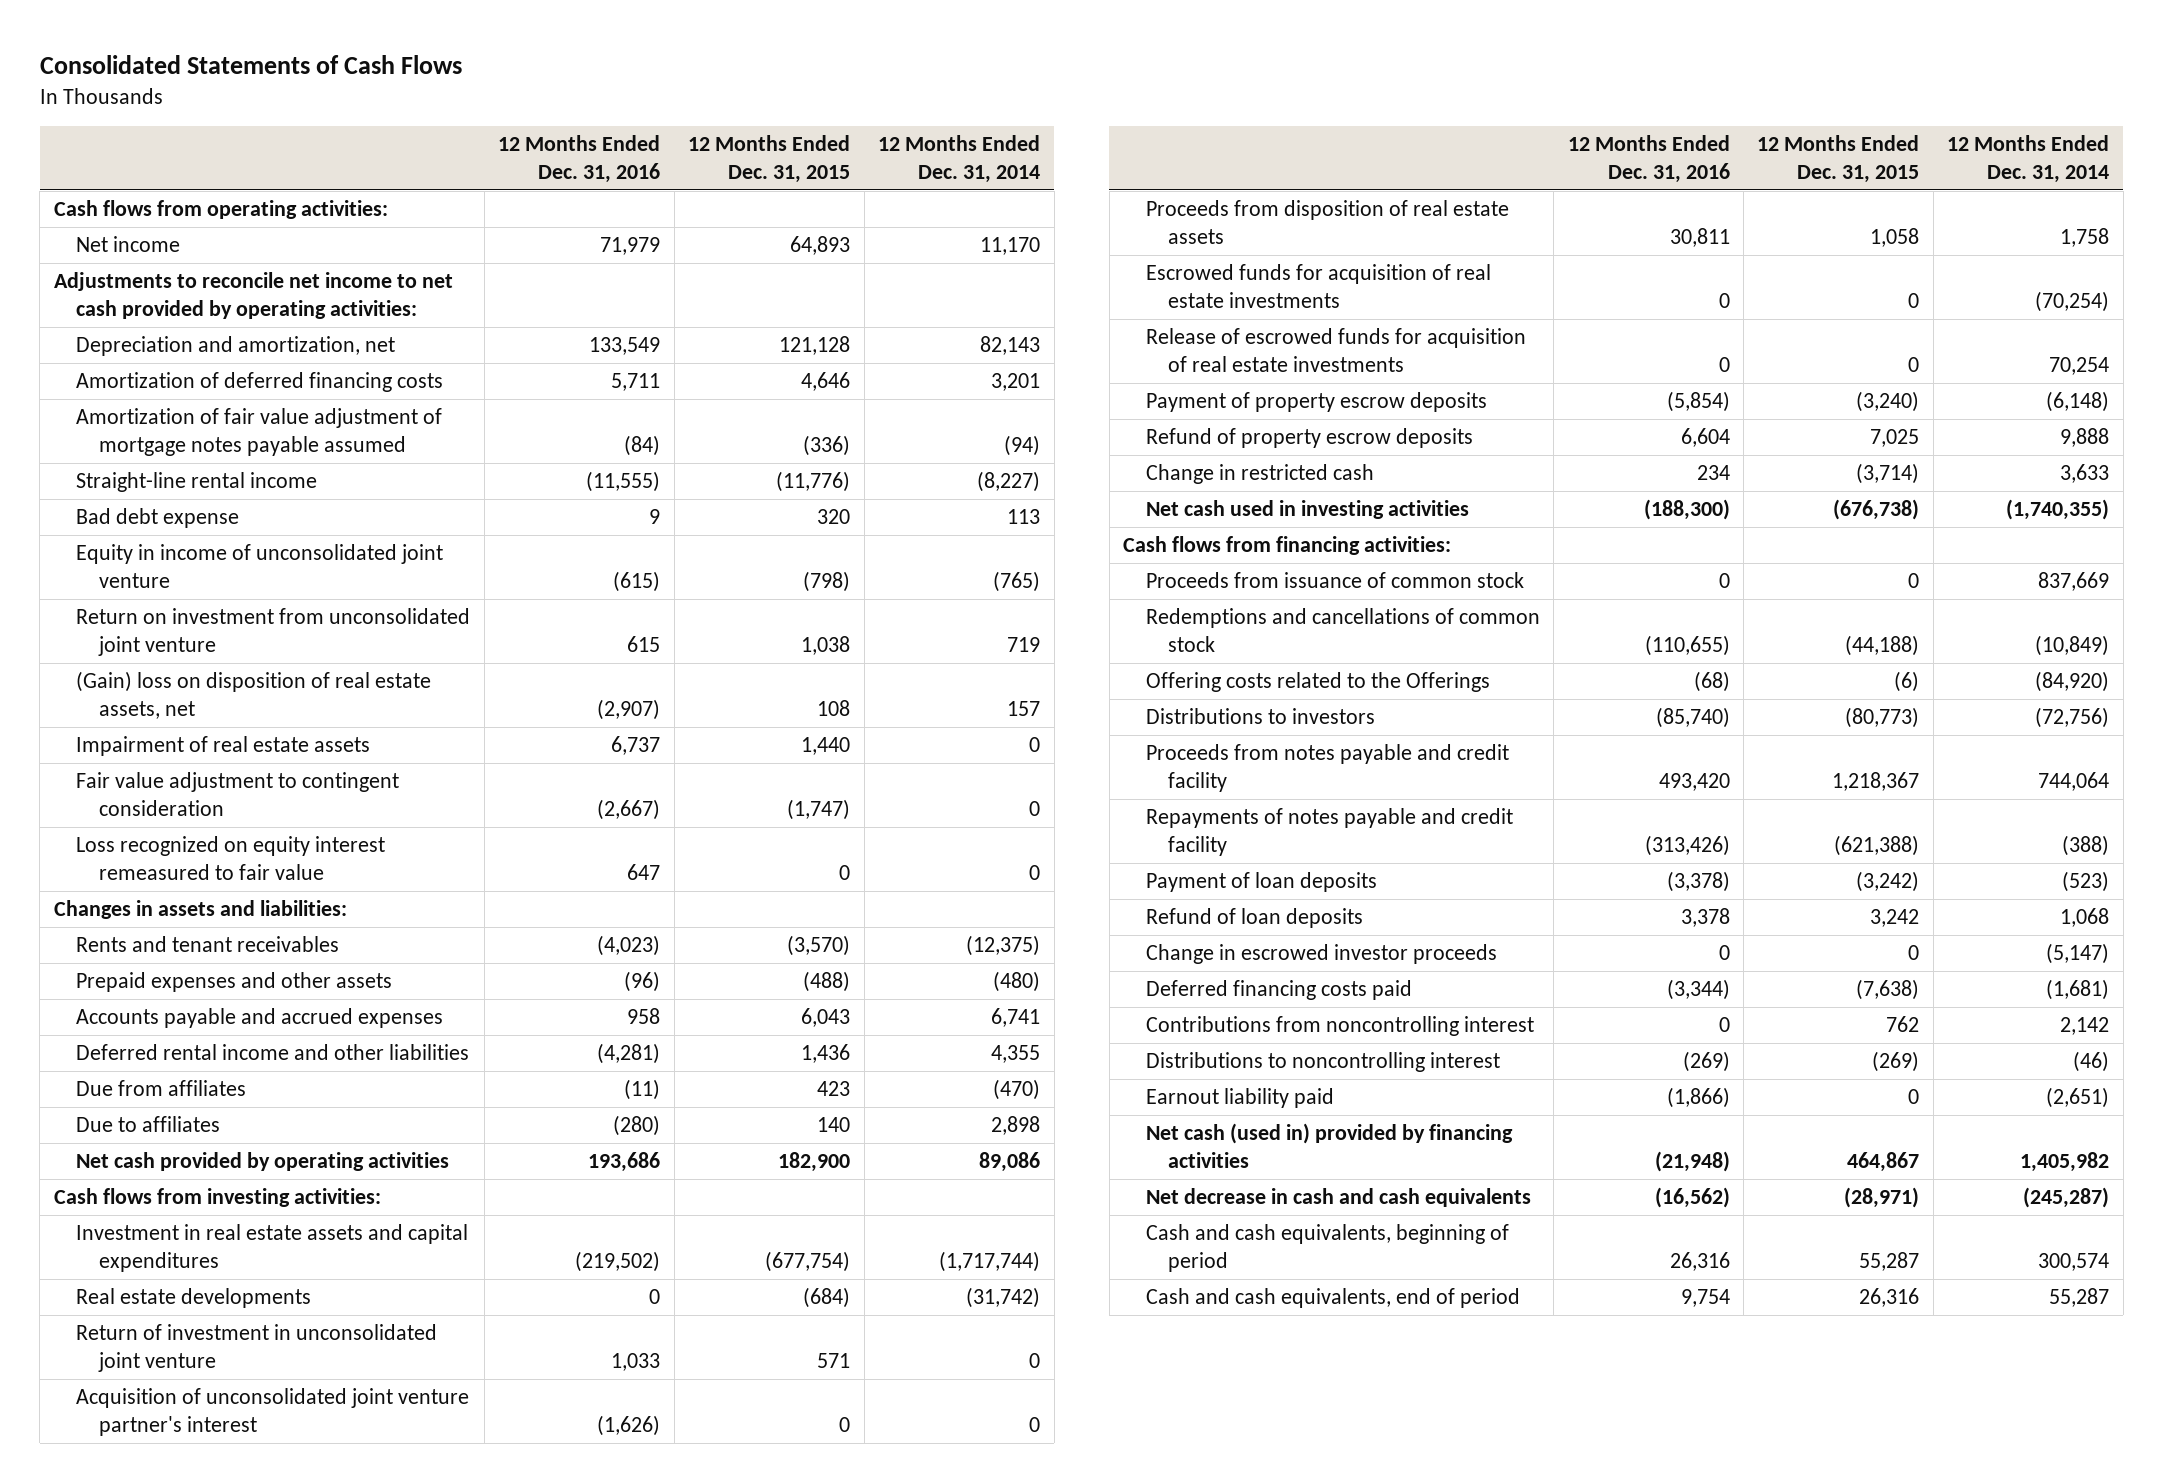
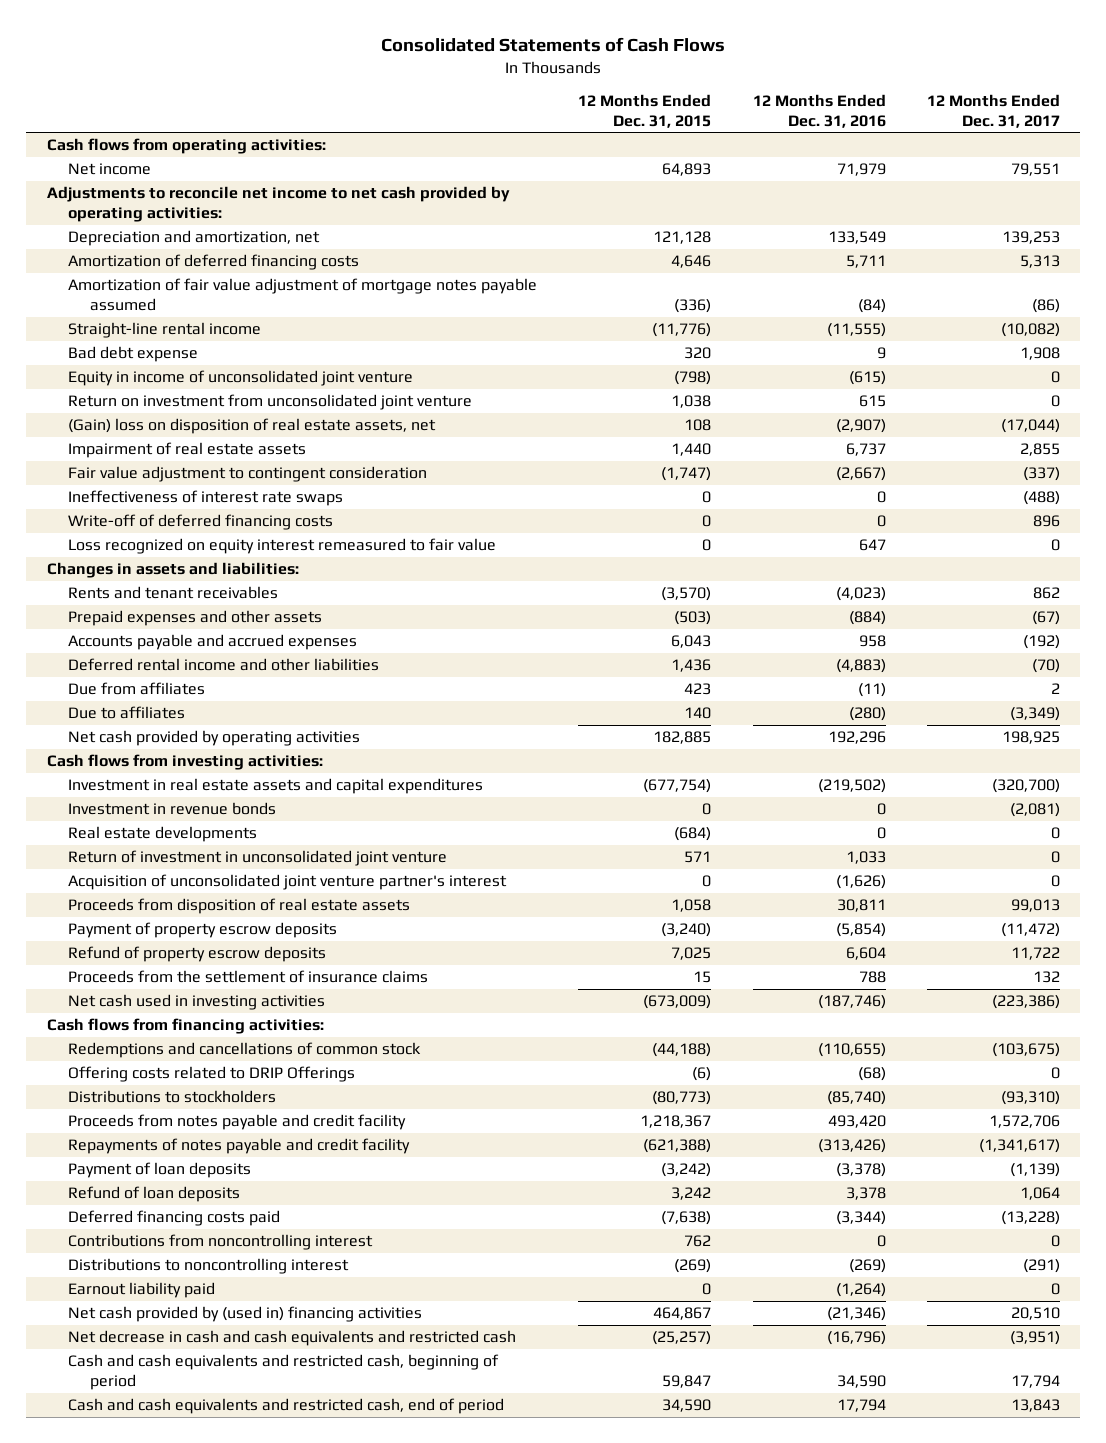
[878,134,1041,183] 12 Months Ended Dec. 31, 2014 -> none
none -> [926,94,1060,128] 12 Months Ended Dec. 31, 2017
none -> [68,490,344,507] Ineffectiveness of interest rate swaps
none -> [68,514,334,531] Write-off of deferred financing costs
[624,971,661,993] (96) -> [848,611,886,626] (884)
[803,971,851,993] (488) -> [674,611,712,626] (503)
[597,1043,661,1065] (4,281) -> [835,659,886,674] (4,883)
[588,1152,661,1173] 193,686 -> [827,731,886,745] 192,296
[778,1152,851,1173] 182,900 -> [653,731,712,745] 182,885
none -> [68,802,277,816] Investment in revenue bonds
[1145,264,1491,308] Escrowed funds for acquisition of real estate investments -> none
[1145,328,1526,372] Release of escrowed funds for acquisition of real estate investments -> none
[1145,464,1374,485] Change in restricted cash -> none
none -> [68,970,429,984] Proceeds from the settlement of insurance claims
[1643,499,1730,521] (188,300) -> [817,995,886,1010] (187,746)
[1833,499,1920,521] (676,738) -> [643,995,712,1010] (673,009)
[1145,572,1524,589] Proceeds from issuance of common stock -> none
[1145,672,1490,693] Offering costs related to the Offerings -> [68,1066,356,1083] Offering costs related to DRIP Offerings
[1145,708,1375,725] Distributions to investors -> [68,1090,277,1104] Distributions to stockholders
[1145,944,1497,965] Change in escrowed investor proceeds -> none
[1666,1087,1730,1109] (1,866) -> [835,1283,886,1298] (1,264)
[1145,1123,1513,1168] Net cash (used in) provided by financing activities -> [68,1306,423,1323] Net cash provided by (used in) financing activities
[1654,1150,1730,1172] (21,948) -> [826,1307,886,1322] (21,346)
[1145,1188,1531,1208] Net decrease in cash and cash equivalents -> [68,1330,517,1347] Net decrease in cash and cash equivalents and restricted cash
[1654,1187,1730,1209] (16,562) -> [826,1331,886,1346] (16,796)
[1844,1187,1920,1209] (28,971) -> [652,1331,712,1346] (25,257)
[1145,1224,1509,1272] Cash and cash equivalents, beginning of period -> [68,1354,500,1390] Cash and cash equivalents and restricted cash, beginning of period
[1669,1251,1730,1271] 26,316 -> [836,1374,886,1388] 34,590
[1859,1251,1920,1271] 55,287 -> [662,1374,712,1388] 59,847
[1145,1288,1520,1309] Cash and cash equivalents, end of period -> [68,1398,505,1415] Cash and cash equivalents and restricted cash, end of period
[1680,1289,1730,1308] 9,754 -> [836,1399,886,1413] 17,794
[1859,1288,1920,1308] 26,316 -> [662,1399,712,1413] 34,590

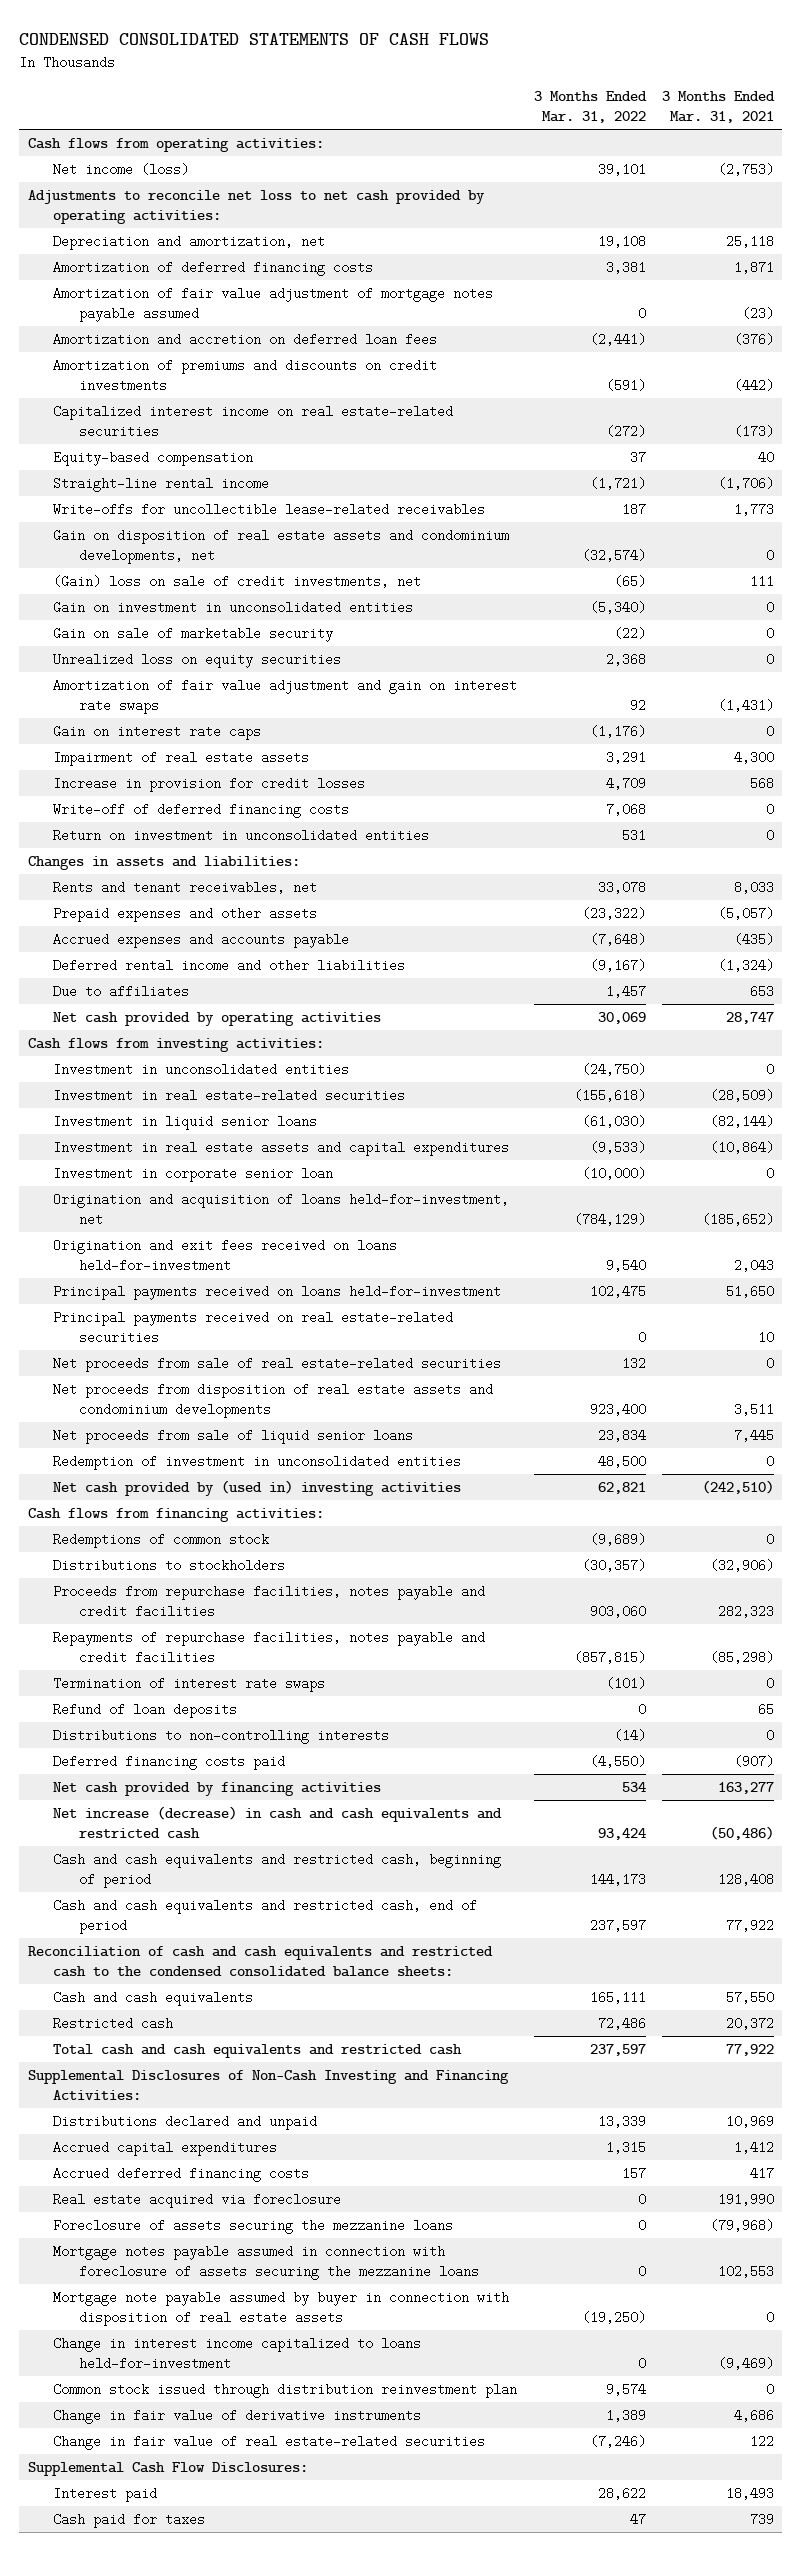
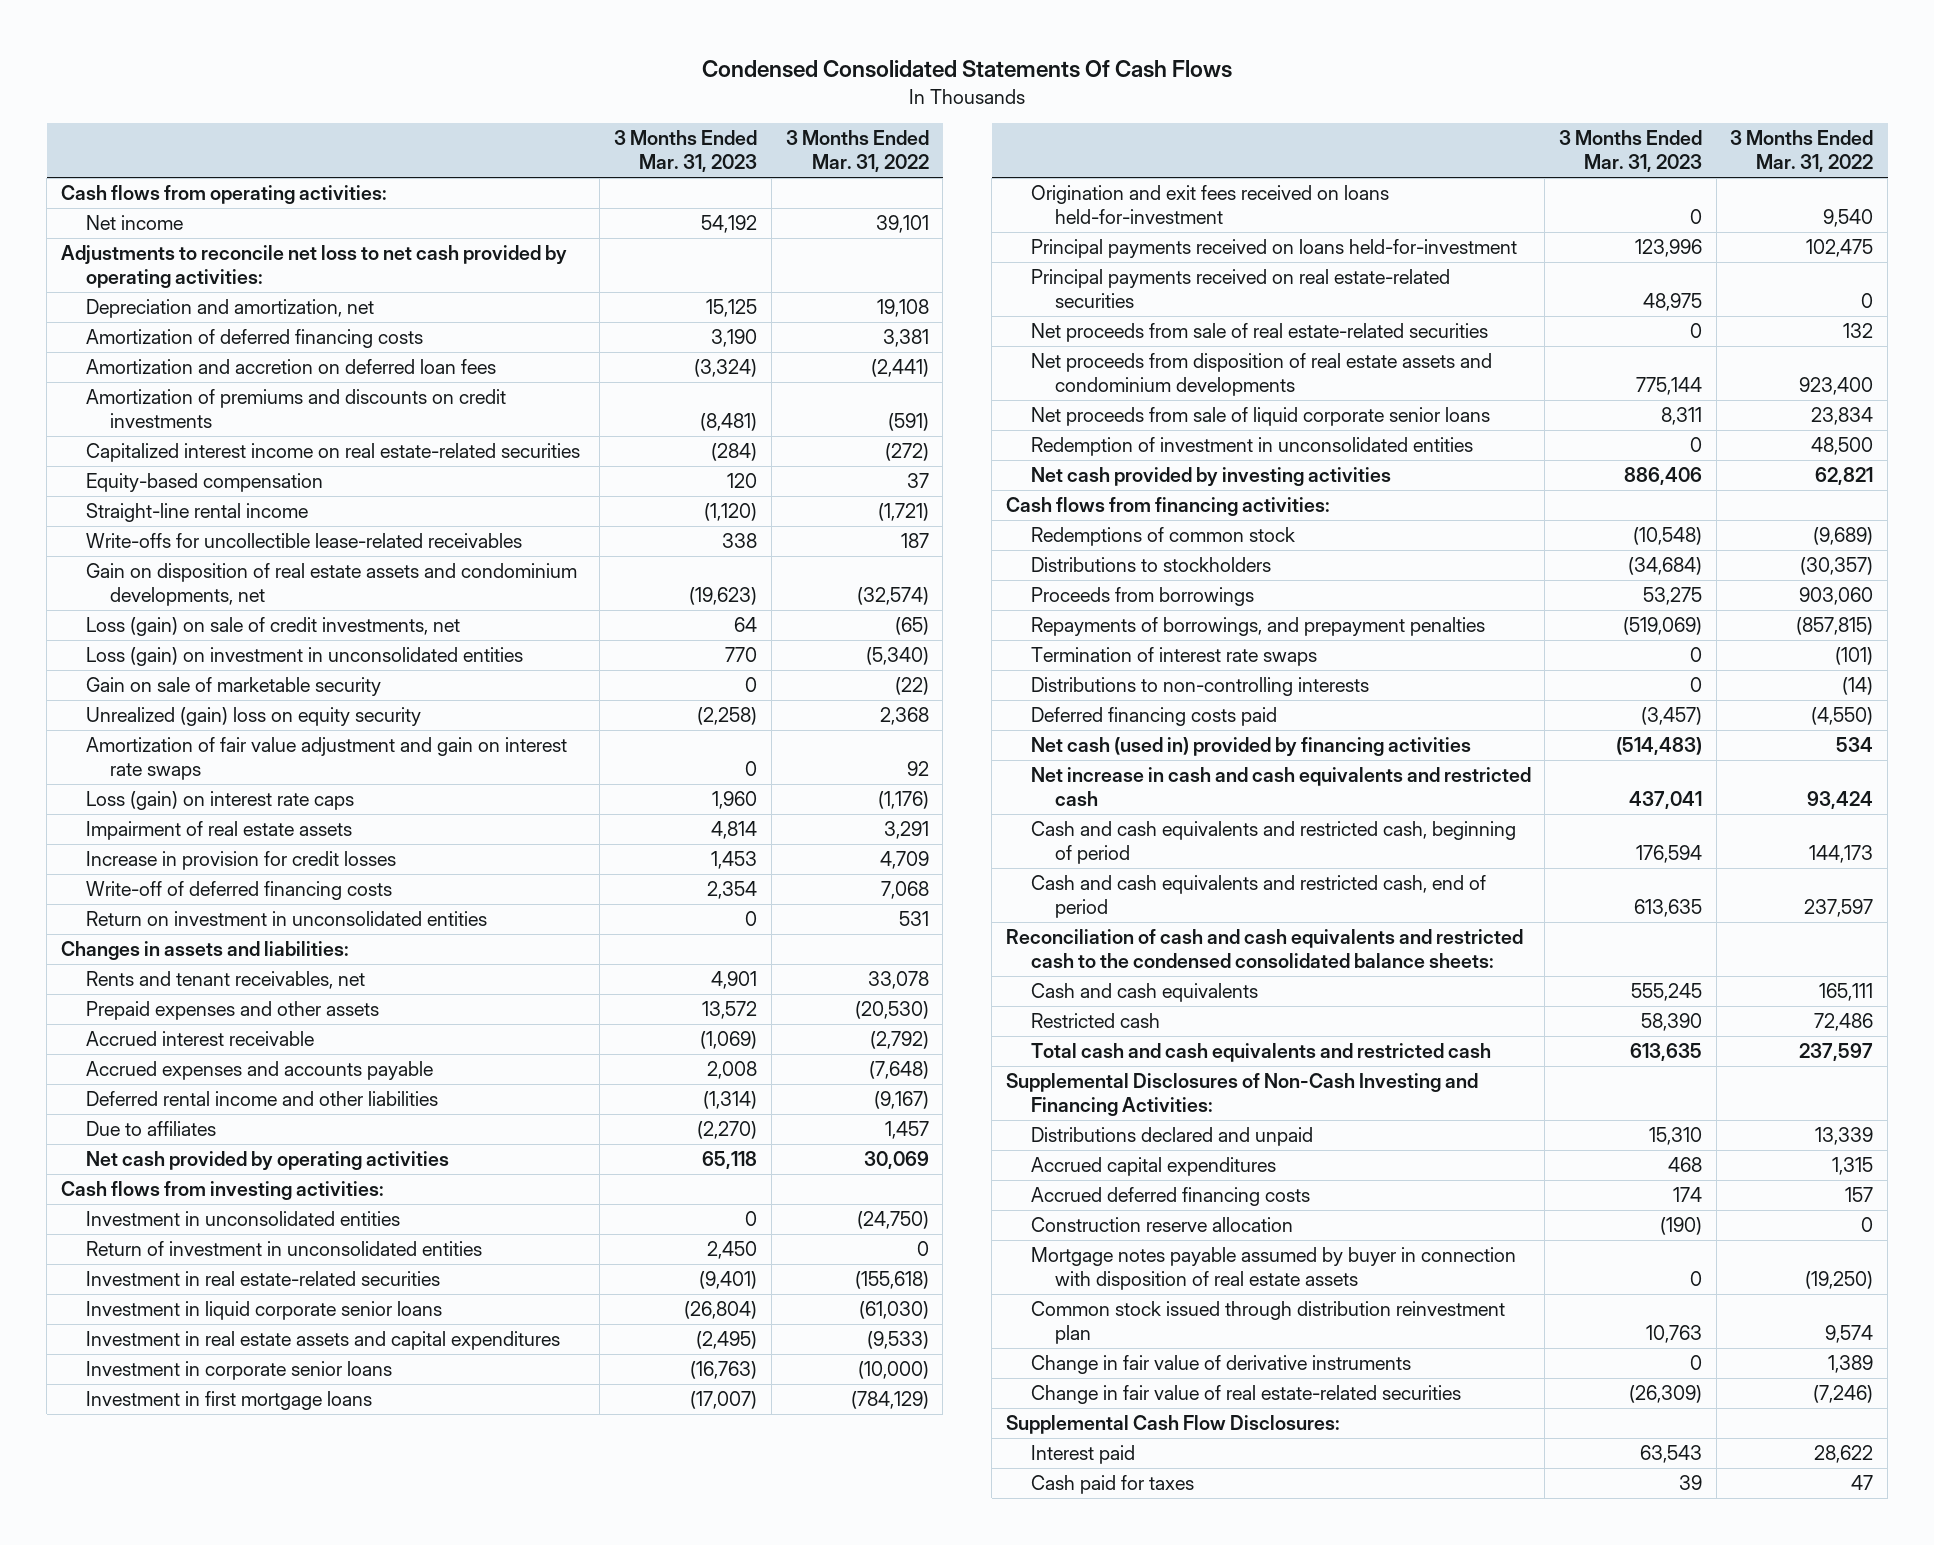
[19,32,490,45] CONDENSED CONSOLIDATED STATEMENTS OF CASH FLOWS -> [702,60,1233,79] Condensed Consolidated Statements Of Cash Flows
[662,90,776,123] 3 Months Ended Mar. 31, 2021 -> none
none -> [614,130,758,173] 3 Months Ended Mar. 31, 2023
[53,163,190,177] Net income (loss) -> [85,215,183,231] Net income
[53,287,494,323] Amortization of fair value adjustment of mortgage notes payable assumed -> none
[53,575,422,589] (Gain) loss on sale of credit investments, net -> [85,617,460,637] Loss (gain) on sale of credit investments, net
[53,601,414,615] Gain on investment in unconsolidated entities -> [85,647,523,667] Loss (gain) on investment in unconsolidated entities
[53,653,342,669] Unrealized loss on equity securities -> [85,707,421,727] Unrealized (gain) loss on equity security
[53,725,262,741] Gain on interest rate caps -> [85,791,354,811] Loss (gain) on interest rate caps
[581,907,646,921] (23,322) -> [854,1001,929,1020] (20,530)
none -> [85,1031,314,1047] Accrued interest receivable
none -> [85,1241,482,1257] Return of investment in unconsolidated entities
[53,1115,318,1131] Investment in liquid senior loans -> [85,1301,442,1321] Investment in liquid corporate senior loans
[53,1167,334,1183] Investment in corporate senior loan -> [85,1361,392,1381] Investment in corporate senior loans
[53,1193,510,1227] Origination and acquisition of loans held-for-investment, net -> [85,1391,372,1411] Investment in first mortgage loans
[53,1429,414,1445] Net proceeds from sale of liquid senior loans -> [1030,407,1490,427] Net proceeds from sale of liquid corporate senior loans
[53,1480,462,1497] Net cash provided by (used in) investing activities -> [1030,467,1391,487] Net cash provided by investing activities
[53,1585,486,1619] Proceeds from repurchase facilities, notes payable and credit facilities -> [1030,587,1254,607] Proceeds from borrowings
[53,1631,486,1665] Repayments of repurchase facilities, notes payable and credit facilities -> [1030,617,1485,637] Repayments of borrowings, and prepayment penalties
[53,1703,238,1719] Refund of loan deposits -> none
[53,1782,382,1797] Net cash provided by financing activities -> [1030,737,1471,757] Net cash (used in) provided by financing activities
[53,1806,503,1840] Net increase (decrease) in cash and cash equivalents and restricted cash -> [1030,767,1531,807] Net increase in cash and cash equivalents and restricted cash
[53,2193,342,2209] Real estate acquired via foreclosure -> none
[53,2219,454,2235] Foreclosure of assets securing the mezzanine loans -> none
[53,2245,480,2281] Mortgage notes payable assumed in connection with foreclosure of assets securing the mezzanine loans -> none
[53,2337,422,2371] Change in interest income capitalized to loans held-for-investment -> none
none -> [1030,1217,1293,1233] Construction reserve allocation
[53,2291,510,2327] Mortgage note payable assumed by buyer in connection with disposition of real estate assets -> [1030,1247,1516,1291] Mortgage notes payable assumed by buyer in connection with disposition of real estate assets

